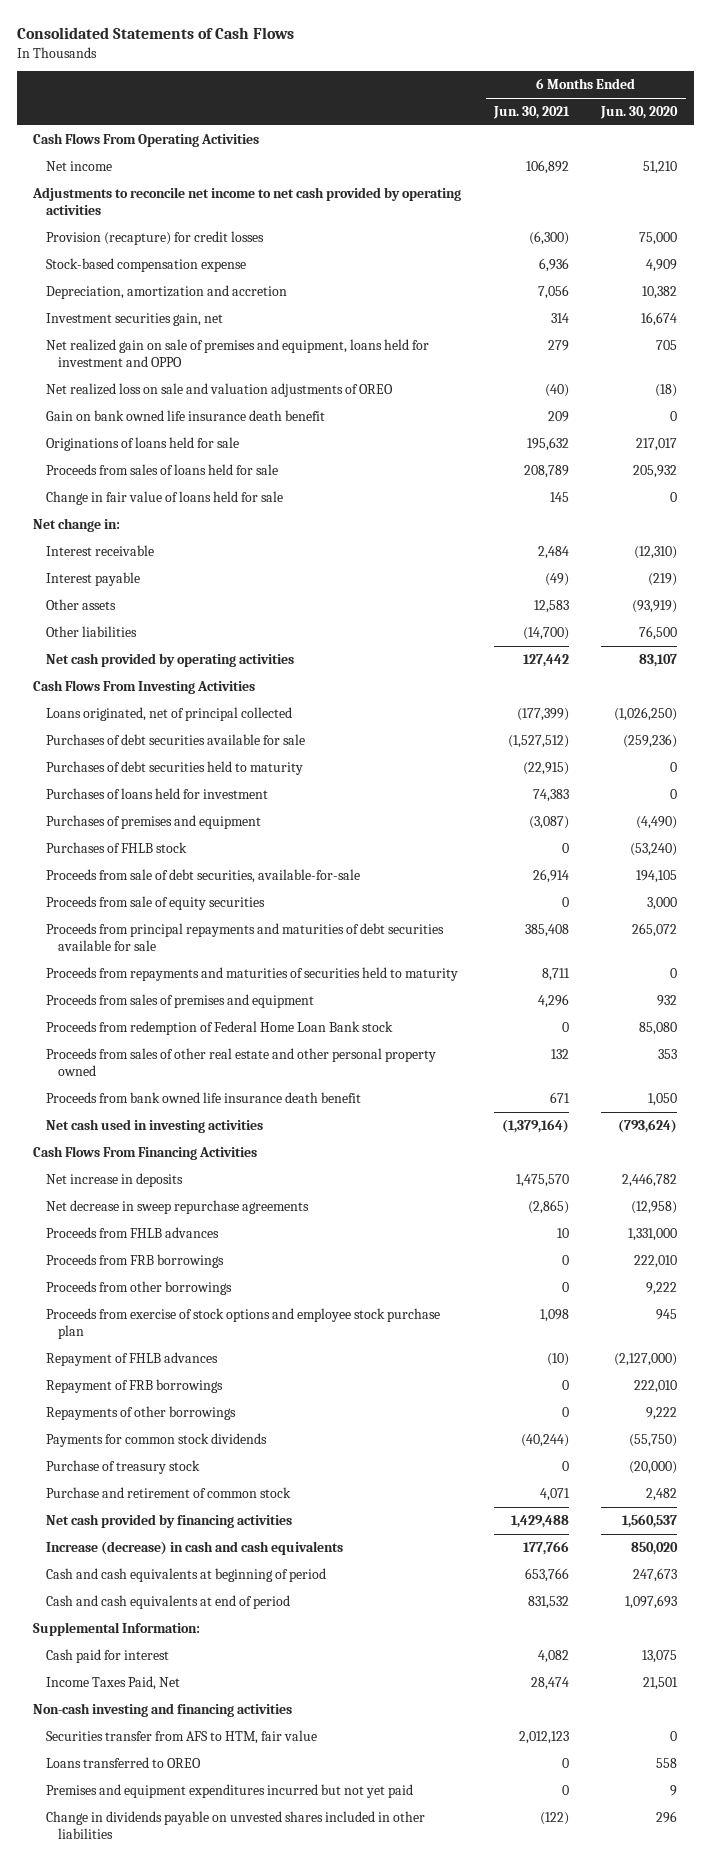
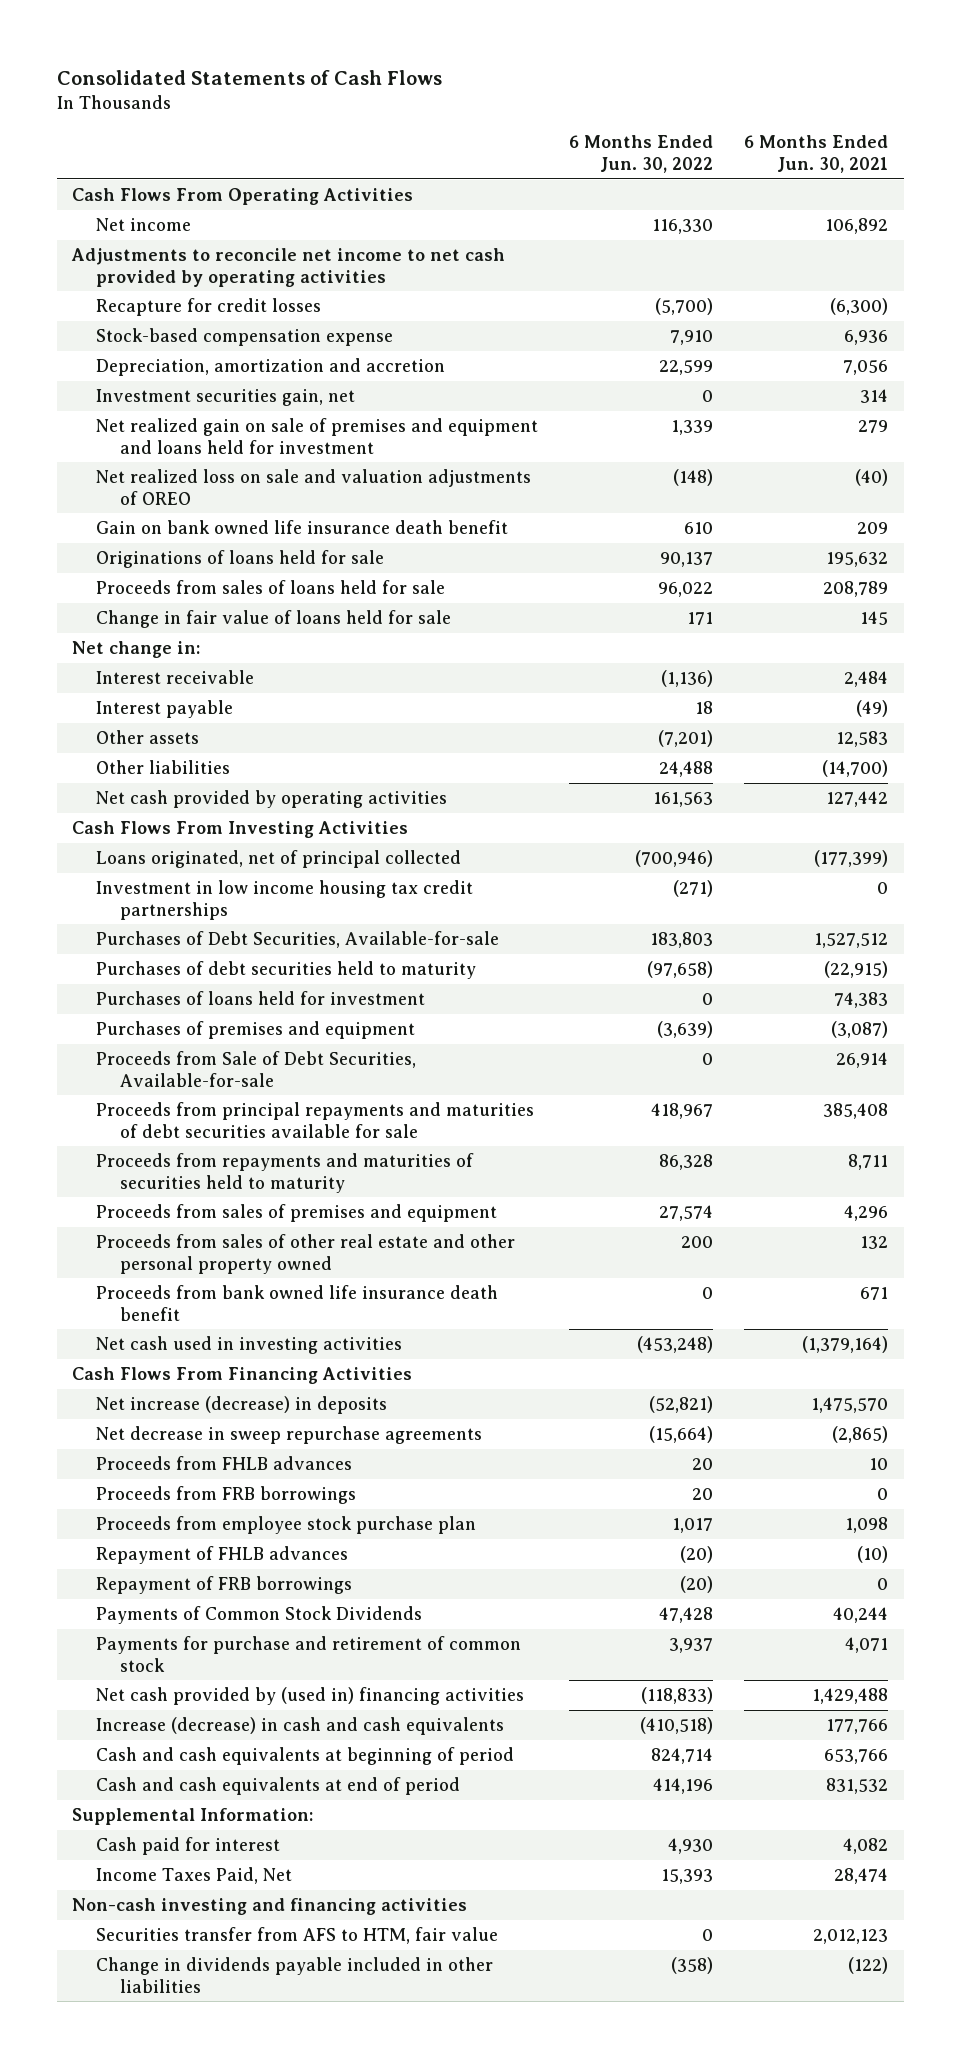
[600,106,679,120] Jun. 30, 2020 -> none
none -> [569,135,714,174] 6 Months Ended Jun. 30, 2022
[45,230,264,245] Provision (recapture) for credit losses -> [96,298,322,317] Recapture for credit losses
[45,338,429,368] Net realized gain on sale of premises and equipment, loans held for investment and OPPO -> [96,418,539,454] Net realized gain on sale of premises and equipment and loans held for investment
none -> [96,880,474,920] Investment in low income housing tax credit partnerships
[45,733,305,745] Purchases of debt securities available for sale -> [96,931,500,949] Purchases of Debt Securities, Available-for-sale
[507,734,569,748] (1,527,512) -> [814,933,889,949] 1,527,512
[45,841,187,853] Purchases of FHLB stock -> none
[45,895,265,910] Proceeds from sale of equity securities -> none
[45,868,360,883] Proceeds from sale of debt securities, available-for-sale -> [96,1051,417,1087] Proceeds from Sale of Debt Securities, Available-for-sale
[45,1020,393,1035] Proceeds from redemption of Federal Home Loan Bank stock -> none
[45,1172,183,1187] Net increase in deposits -> [96,1396,388,1415] Net increase (decrease) in deposits
[45,1280,232,1295] Proceeds from other borrowings -> none
[45,1307,440,1340] Proceeds from exercise of stock options and employee stock purchase plan -> [96,1516,477,1535] Proceeds from employee stock purchase plan
[45,1405,236,1420] Repayments of other borrowings -> none
[45,1459,200,1474] Purchase of treasury stock -> none
[45,1432,267,1447] Payments for common stock dividends -> [96,1606,423,1625] Payments of Common Stock Dividends
[520,1433,569,1447] (40,244) -> [833,1607,889,1624] 40,244
[45,1486,291,1498] Purchase and retirement of common stock -> [96,1636,522,1672] Payments for purchase and retirement of common stock
[45,1513,292,1528] Net cash provided by financing activities -> [96,1687,525,1706] Net cash provided by (used in) financing activities
[45,1756,201,1768] Loans transferred to OREO -> none
[45,1783,413,1798] Premises and equipment expenditures incurred but not yet paid -> none
[45,1810,425,1840] Change in dividends payable on unvested shares included in other liabilities -> [96,1957,494,1993] Change in dividends payable included in other liabilities

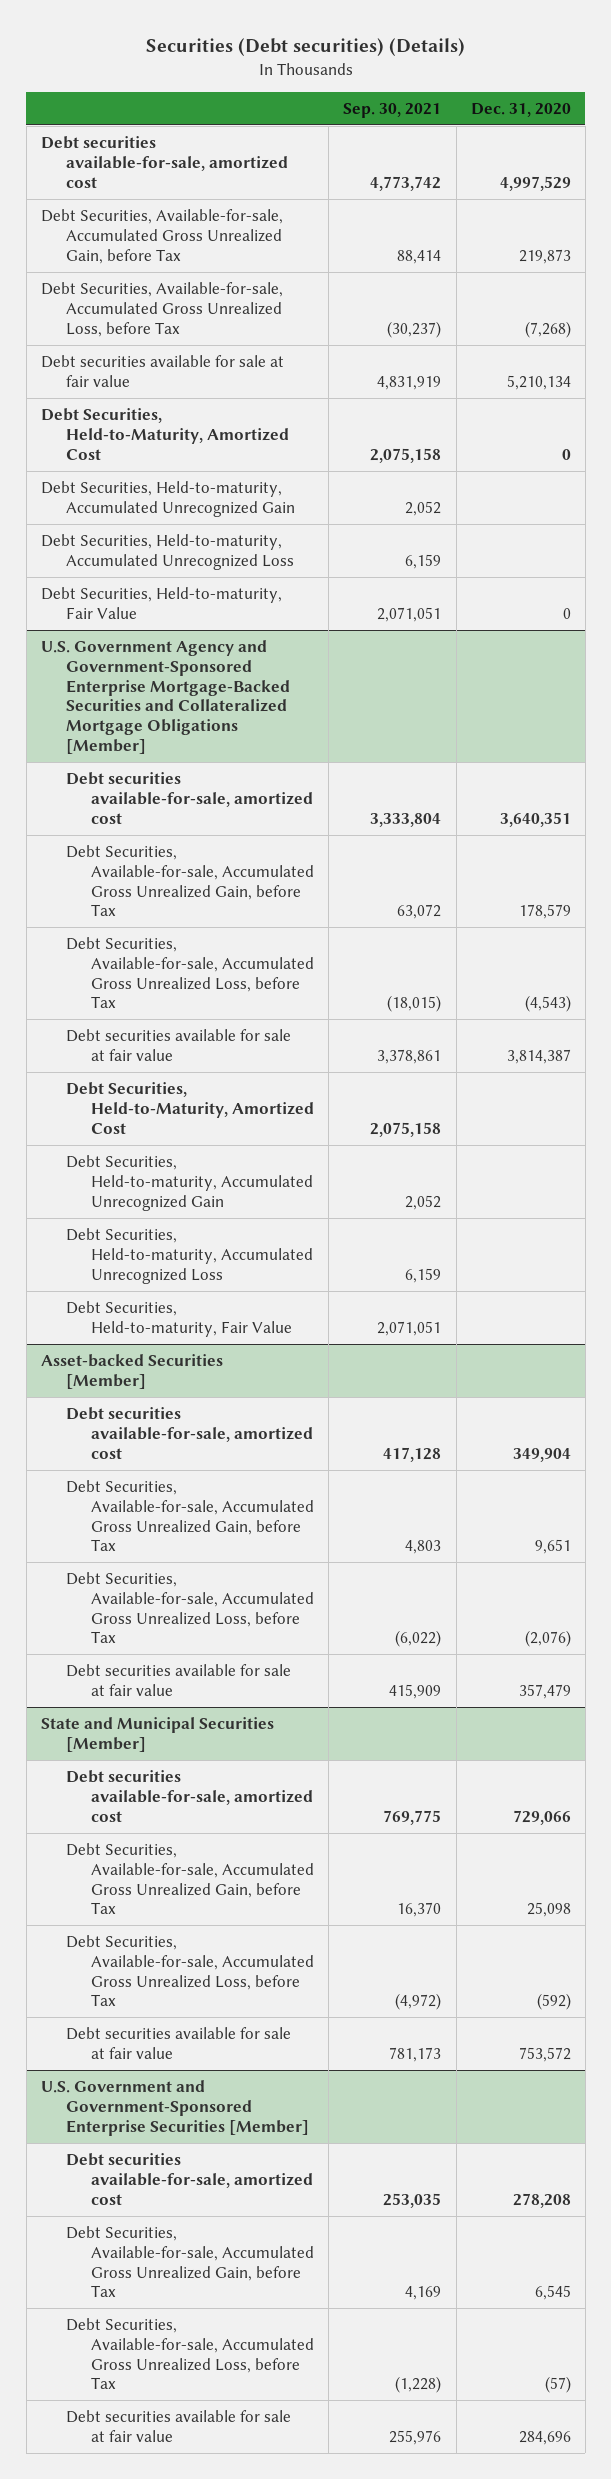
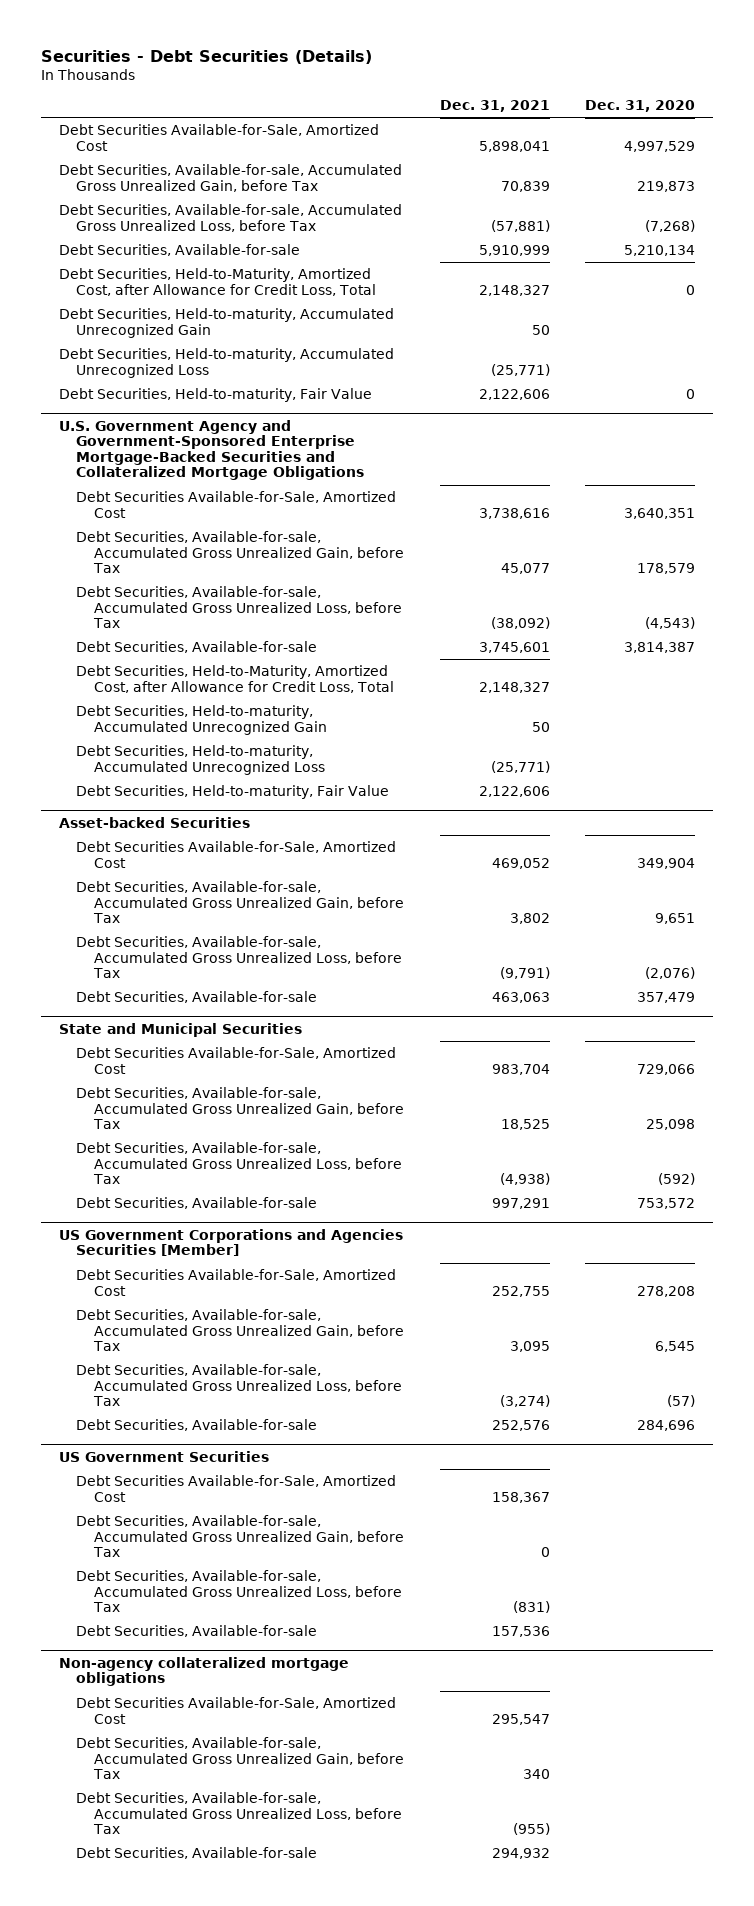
[145,38,465,57] Securities (Debt securities) (Details) -> [40,49,372,64] Securities - Debt Securities (Details)
[343,102,442,118] Sep. 30, 2021 -> none
none -> [439,99,550,112] Dec. 31, 2021
[40,135,288,188] Debt securities available-for-sale, amortized cost -> [58,124,379,151] Debt Securities Available-for-Sale, Amortized Cost
[40,354,284,387] Debt securities available for sale at fair value -> [58,244,300,257] Debt Securities, Available-for-sale
[40,407,289,460] Debt Securities, Held-to-Maturity, Amortized Cost -> [58,268,377,296] Debt Securities, Held-to-Maturity, Amortized Cost, after Allowance for Credit Loss, Total
[40,639,290,755] U.S. Government Agency and Government-Sponsored Enterprise Mortgage-Backed Securities and Collateralized Mortgage Obligations [Member] -> [58,419,365,481] U.S. Government Agency and Government-Sponsored Enterprise Mortgage-Backed Securities and Collateralized Mortgage Obligations
[65,771,314,824] Debt securities available-for-sale, amortized cost -> [76,491,397,518] Debt Securities Available-for-Sale, Amortized Cost
[65,1028,291,1061] Debt securities available for sale at fair value -> [76,641,318,654] Debt Securities, Available-for-sale
[65,1081,315,1134] Debt Securities, Held-to-Maturity, Amortized Cost -> [76,665,395,693] Debt Securities, Held-to-Maturity, Amortized Cost, after Allowance for Credit Loss, Total
[40,1353,223,1389] Asset-backed Securities [Member] -> [58,816,250,828] Asset-backed Securities
[65,1406,314,1459] Debt securities available-for-sale, amortized cost -> [76,841,397,868] Debt Securities Available-for-Sale, Amortized Cost
[65,1663,291,1696] Debt securities available for sale at fair value -> [76,991,318,1004] Debt Securities, Available-for-sale
[40,1716,274,1752] State and Municipal Securities [Member] -> [58,1022,302,1037] State and Municipal Securities
[65,1769,314,1822] Debt securities available-for-sale, amortized cost -> [76,1047,397,1074] Debt Securities Available-for-Sale, Amortized Cost
[65,2026,291,2059] Debt securities available for sale at fair value -> [76,1197,318,1210] Debt Securities, Available-for-sale
[40,2079,309,2136] U.S. Government and Government-Sponsored Enterprise Securities [Member] -> [58,1228,403,1257] US Government Corporations and Agencies Securities [Member]
[65,2152,314,2205] Debt securities available-for-sale, amortized cost -> [76,1269,397,1296] Debt Securities Available-for-Sale, Amortized Cost
[65,2409,291,2442] Debt securities available for sale at fair value -> [76,1419,318,1432] Debt Securities, Available-for-sale
none -> [58,1450,269,1462] US Government Securities
none -> [76,1475,397,1502] Debt Securities Available-for-Sale, Amortized Cost
none -> [76,1515,405,1558] Debt Securities, Available-for-sale, Accumulated Gross Unrealized Gain, before Tax
none -> [76,1570,403,1613] Debt Securities, Available-for-sale, Accumulated Gross Unrealized Loss, before Tax
none -> [76,1625,318,1638] Debt Securities, Available-for-sale
none -> [58,1656,349,1687] Non-agency collateralized mortgage obligations
none -> [76,1697,397,1724] Debt Securities Available-for-Sale, Amortized Cost
none -> [76,1737,405,1780] Debt Securities, Available-for-sale, Accumulated Gross Unrealized Gain, before Tax
none -> [76,1792,403,1835] Debt Securities, Available-for-sale, Accumulated Gross Unrealized Loss, before Tax
none -> [76,1847,318,1860] Debt Securities, Available-for-sale

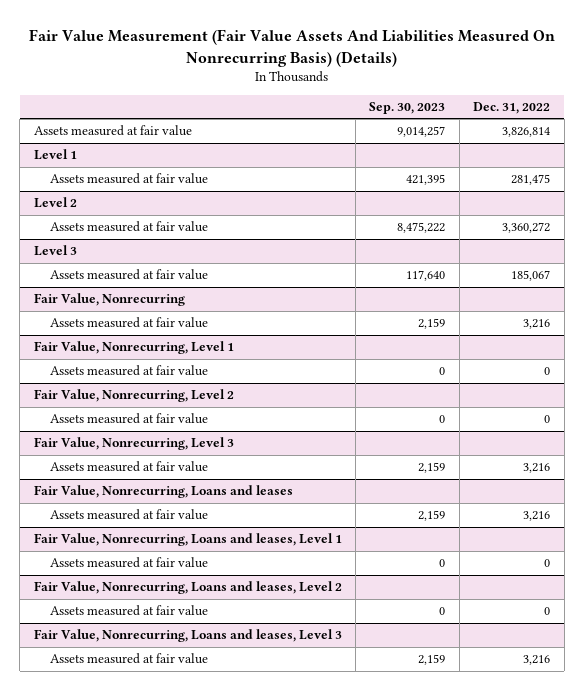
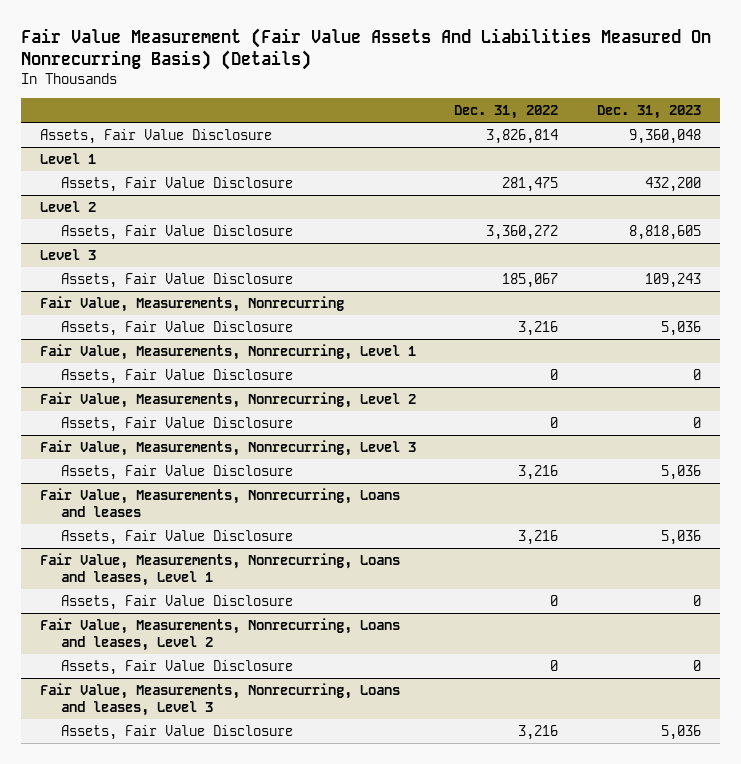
[369,102,446,115] Sep. 30, 2023 -> none
none -> [596,105,701,120] Dec. 31, 2023
[33,125,192,137] Assets measured at fair value -> [39,128,272,144] Assets, Fair Value Disclosure
[49,173,208,185] Assets measured at fair value -> [61,176,294,192] Assets, Fair Value Disclosure
[49,221,208,233] Assets measured at fair value -> [61,224,294,240] Assets, Fair Value Disclosure
[49,269,208,281] Assets measured at fair value -> [61,272,294,288] Assets, Fair Value Disclosure
[33,293,185,307] Fair Value, Nonrecurring -> [39,295,344,312] Fair Value, Measurements, Nonrecurring
[49,317,208,329] Assets measured at fair value -> [61,320,294,336] Assets, Fair Value Disclosure
[33,341,234,355] Fair Value, Nonrecurring, Level 1 -> [39,343,416,360] Fair Value, Measurements, Nonrecurring, Level 1
[49,365,208,377] Assets measured at fair value -> [61,368,294,384] Assets, Fair Value Disclosure
[33,389,234,403] Fair Value, Nonrecurring, Level 2 -> [39,391,416,408] Fair Value, Measurements, Nonrecurring, Level 2
[49,413,208,425] Assets measured at fair value -> [61,416,294,432] Assets, Fair Value Disclosure
[33,437,234,451] Fair Value, Nonrecurring, Level 3 -> [39,439,416,456] Fair Value, Measurements, Nonrecurring, Level 3
[49,461,208,473] Assets measured at fair value -> [61,464,294,480] Assets, Fair Value Disclosure
[33,485,293,499] Fair Value, Nonrecurring, Loans and leases -> [39,487,400,517] Fair Value, Measurements, Nonrecurring, Loans and leases
[49,509,208,521] Assets measured at fair value -> [61,529,294,545] Assets, Fair Value Disclosure
[33,533,342,547] Fair Value, Nonrecurring, Loans and leases, Level 1 -> [39,552,400,586] Fair Value, Measurements, Nonrecurring, Loans and leases, Level 1
[49,557,208,569] Assets measured at fair value -> [61,594,294,610] Assets, Fair Value Disclosure
[33,581,342,595] Fair Value, Nonrecurring, Loans and leases, Level 2 -> [39,617,400,651] Fair Value, Measurements, Nonrecurring, Loans and leases, Level 2
[49,605,208,617] Assets measured at fair value -> [61,659,294,675] Assets, Fair Value Disclosure
[33,629,342,643] Fair Value, Nonrecurring, Loans and leases, Level 3 -> [39,682,400,716] Fair Value, Measurements, Nonrecurring, Loans and leases, Level 3
[49,653,208,665] Assets measured at fair value -> [61,724,294,740] Assets, Fair Value Disclosure

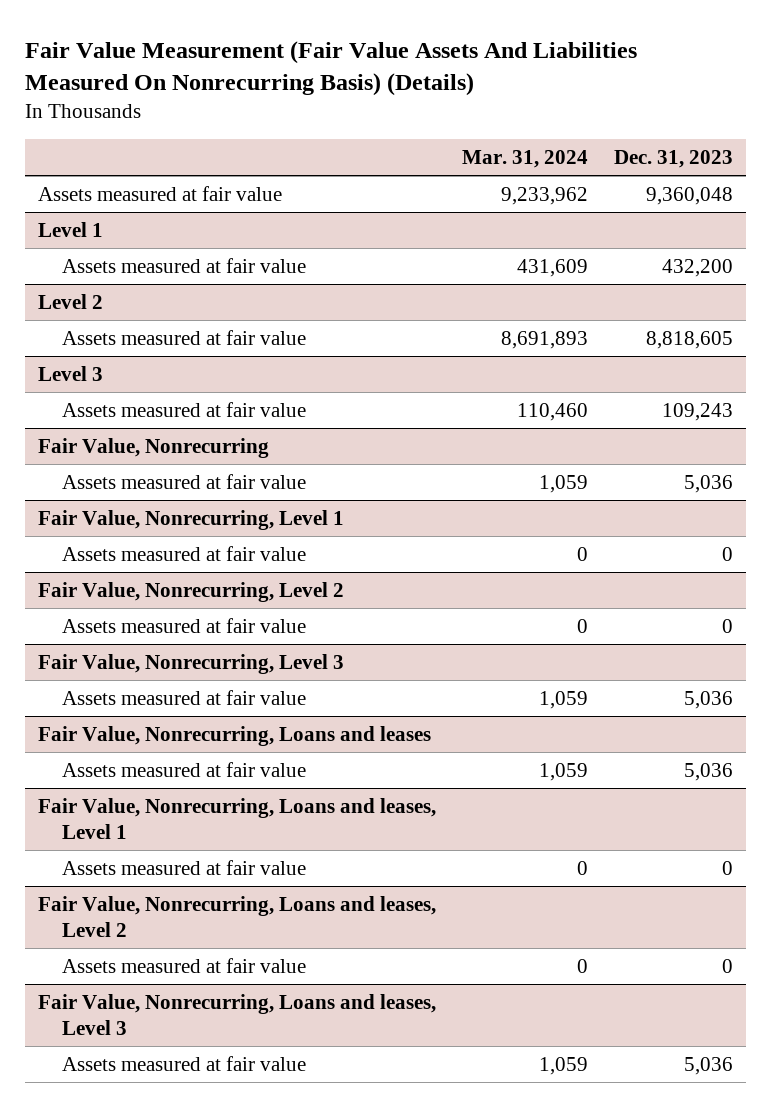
[454,105,559,120] Dec. 31, 2022 -> none
none -> [462,150,589,169] Mar. 31, 2024
[39,128,272,144] Assets, Fair Value Disclosure -> [38,185,283,201] Assets measured at fair value
[61,176,294,192] Assets, Fair Value Disclosure -> [62,257,307,273] Assets measured at fair value
[61,224,294,240] Assets, Fair Value Disclosure -> [62,329,307,345] Assets measured at fair value
[61,272,294,288] Assets, Fair Value Disclosure -> [62,401,307,417] Assets measured at fair value
[39,295,344,312] Fair Value, Measurements, Nonrecurring -> [38,437,270,458] Fair Value, Nonrecurring
[61,320,294,336] Assets, Fair Value Disclosure -> [62,473,307,489] Assets measured at fair value
[39,343,416,360] Fair Value, Measurements, Nonrecurring, Level 1 -> [38,509,345,530] Fair Value, Nonrecurring, Level 1
[61,368,294,384] Assets, Fair Value Disclosure -> [62,545,307,561] Assets measured at fair value
[39,391,416,408] Fair Value, Measurements, Nonrecurring, Level 2 -> [38,581,345,602] Fair Value, Nonrecurring, Level 2
[61,416,294,432] Assets, Fair Value Disclosure -> [62,617,307,633] Assets measured at fair value
[39,439,416,456] Fair Value, Measurements, Nonrecurring, Level 3 -> [38,653,345,674] Fair Value, Nonrecurring, Level 3
[61,464,294,480] Assets, Fair Value Disclosure -> [62,689,307,705] Assets measured at fair value
[39,487,400,517] Fair Value, Measurements, Nonrecurring, Loans and leases -> [38,725,432,746] Fair Value, Nonrecurring, Loans and leases
[61,529,294,545] Assets, Fair Value Disclosure -> [62,761,307,777] Assets measured at fair value
[39,552,400,586] Fair Value, Measurements, Nonrecurring, Loans and leases, Level 1 -> [38,797,437,839] Fair Value, Nonrecurring, Loans and leases, Level 1
[61,594,294,610] Assets, Fair Value Disclosure -> [62,859,307,875] Assets measured at fair value
[39,617,400,651] Fair Value, Measurements, Nonrecurring, Loans and leases, Level 2 -> [38,895,437,937] Fair Value, Nonrecurring, Loans and leases, Level 2
[61,659,294,675] Assets, Fair Value Disclosure -> [62,957,307,973] Assets measured at fair value
[39,682,400,716] Fair Value, Measurements, Nonrecurring, Loans and leases, Level 3 -> [38,993,437,1035] Fair Value, Nonrecurring, Loans and leases, Level 3
[61,724,294,740] Assets, Fair Value Disclosure -> [62,1055,307,1071] Assets measured at fair value

